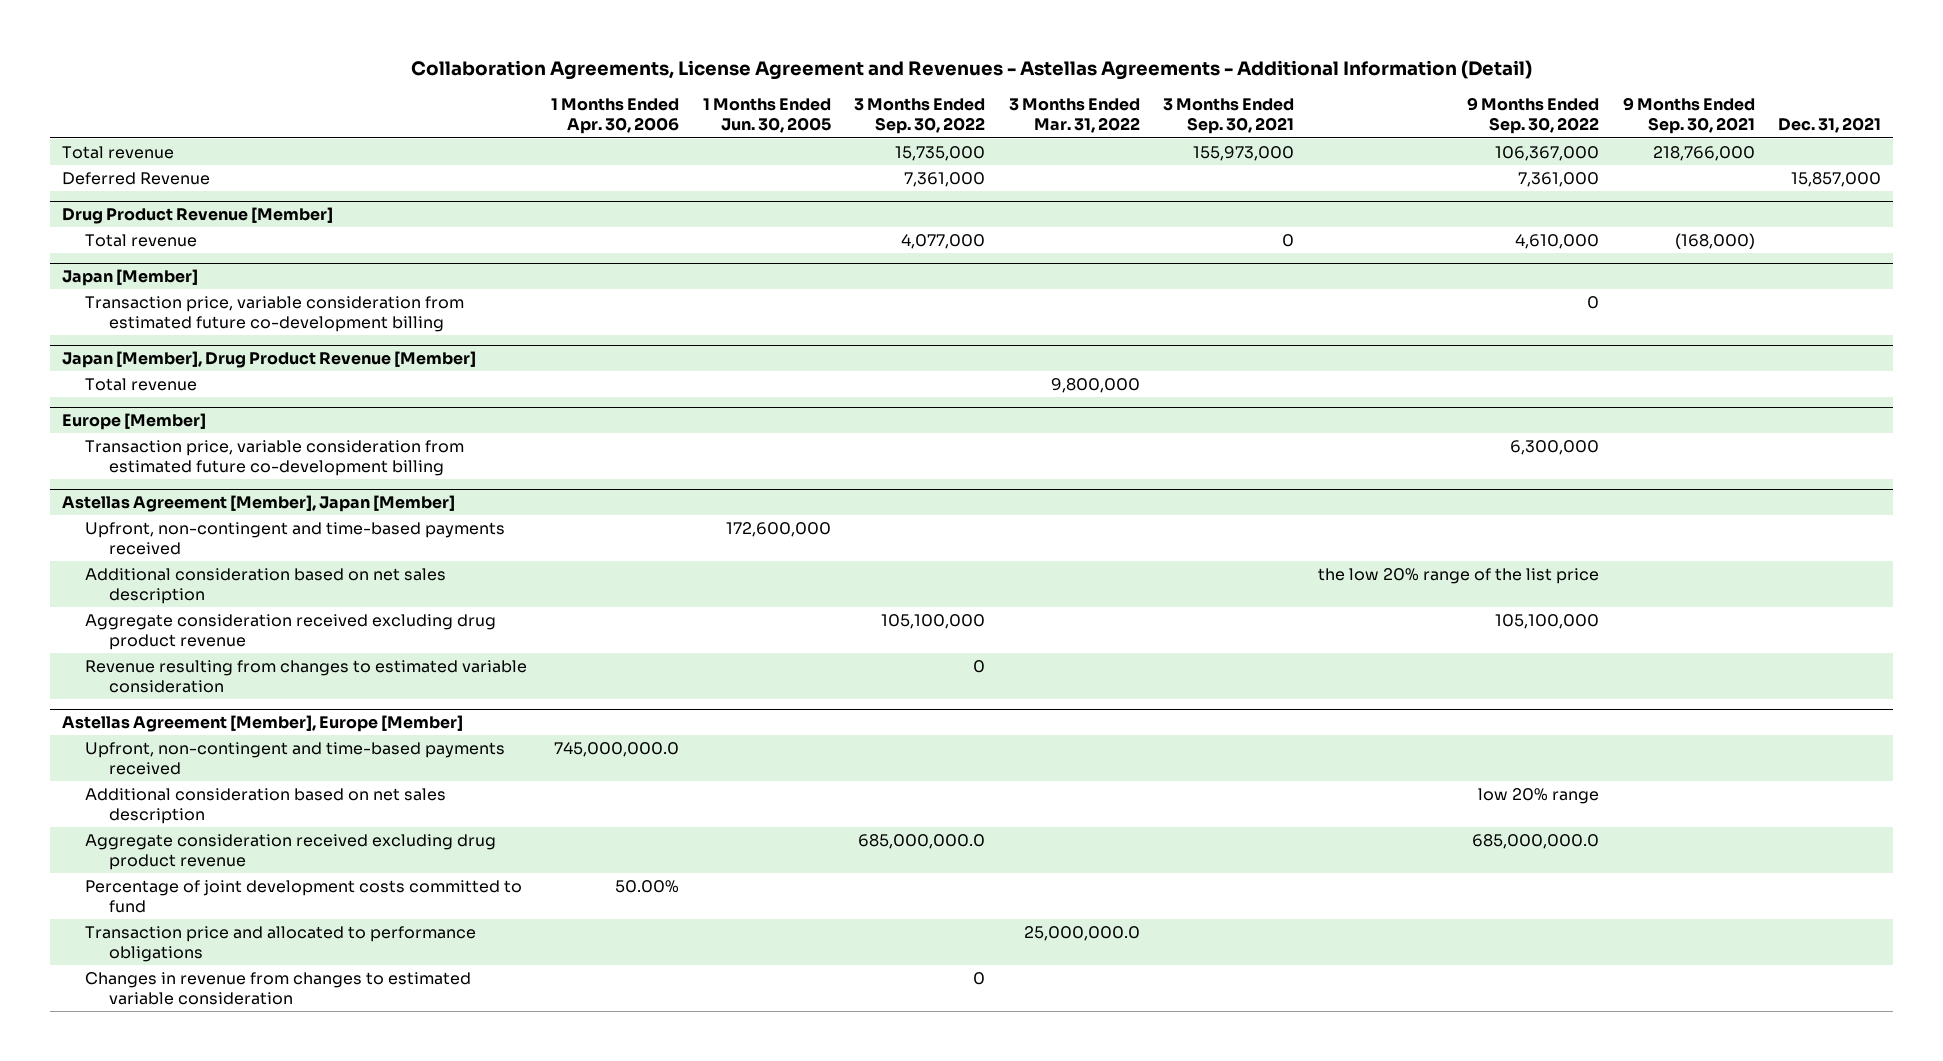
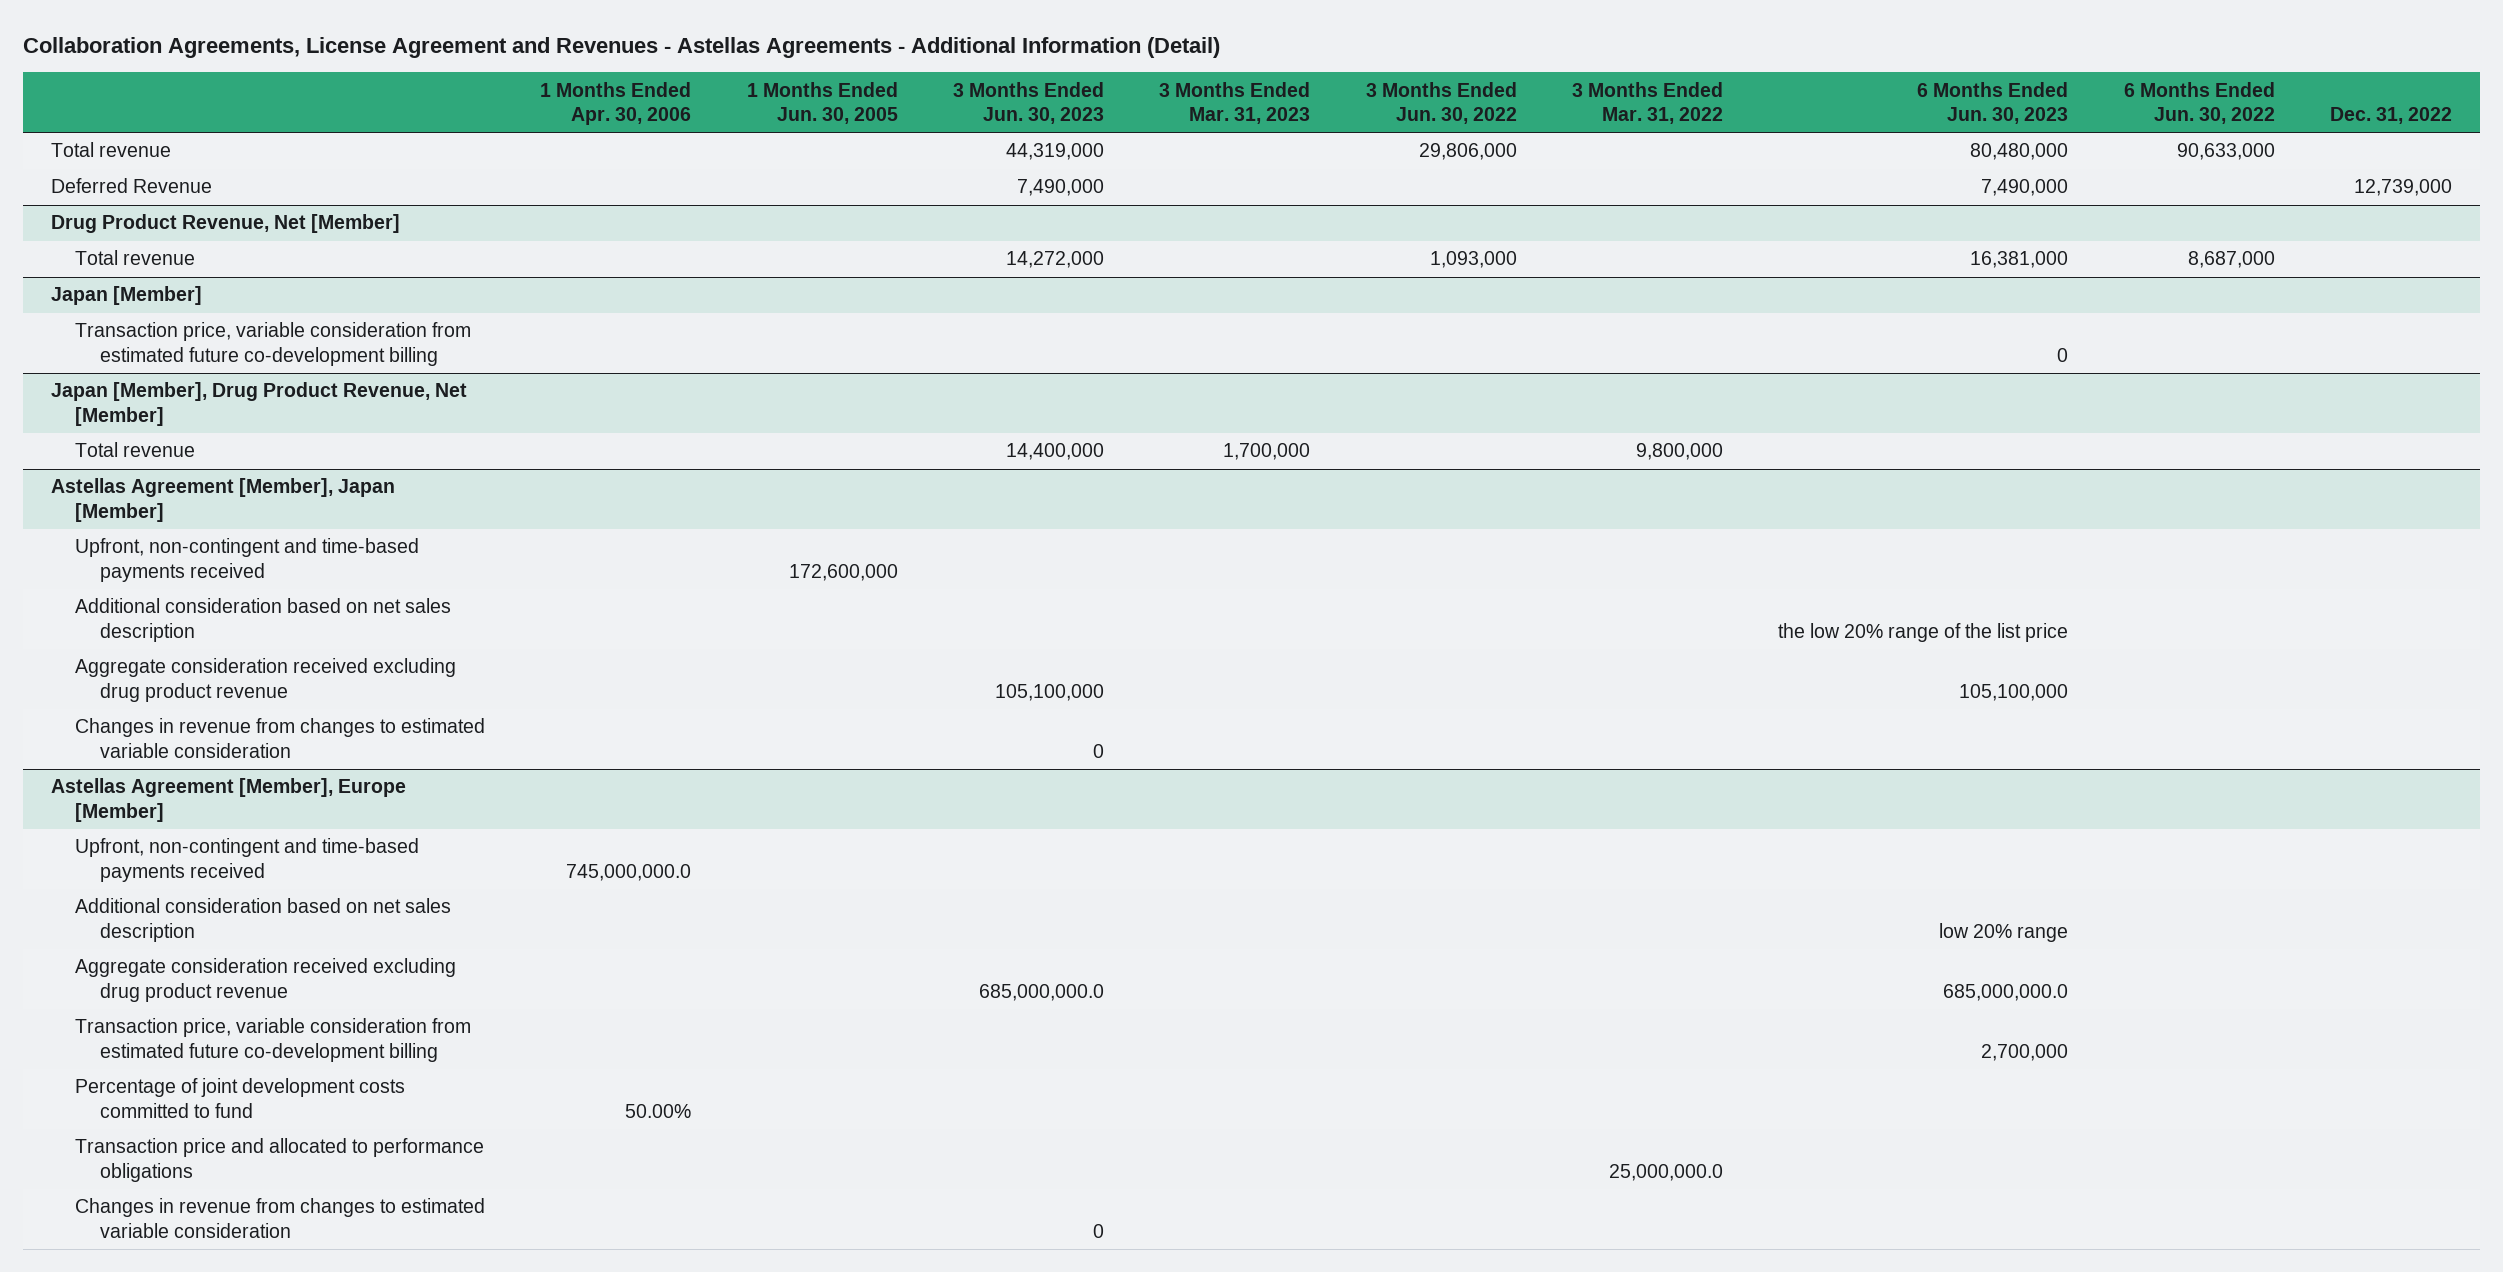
[854,98,986,135] 3 Months Ended Sep. 30, 2022 -> none
[1163,98,1295,135] 3 Months Ended Sep. 30, 2021 -> none
[1466,97,1599,135] 9 Months Ended Sep. 30, 2022 -> none
[1622,97,1755,135] 9 Months Ended Sep. 30, 2021 -> none
[1778,117,1882,134] Dec. 31, 2021 -> none
none -> [953,81,1105,125] 3 Months Ended Jun. 30, 2023
none -> [1159,81,1311,125] 3 Months Ended Mar. 31, 2023
none -> [1365,81,1517,125] 3 Months Ended Jun. 30, 2022
none -> [1917,81,2069,125] 6 Months Ended Jun. 30, 2023
none -> [2123,81,2275,125] 6 Months Ended Jun. 30, 2022
none -> [2330,107,2453,125] Dec. 31, 2022
[62,206,334,224] Drug Product Revenue [Member] -> [50,214,400,234] Drug Product Revenue, Net [Member]
[62,350,477,368] Japan [Member], Drug Product Revenue [Member] -> [50,382,467,427] Japan [Member], Drug Product Revenue, Net [Member]
[62,412,207,430] Europe [Member] -> none
[85,439,465,476] Transaction price, variable consideration from estimated future co-development billing -> none
[85,659,528,693] Revenue resulting from changes to estimated variable consideration -> [75,718,486,759] Changes in revenue from changes to estimated variable consideration
none -> [75,1018,472,1063] Transaction price, variable consideration from estimated future co-development billing

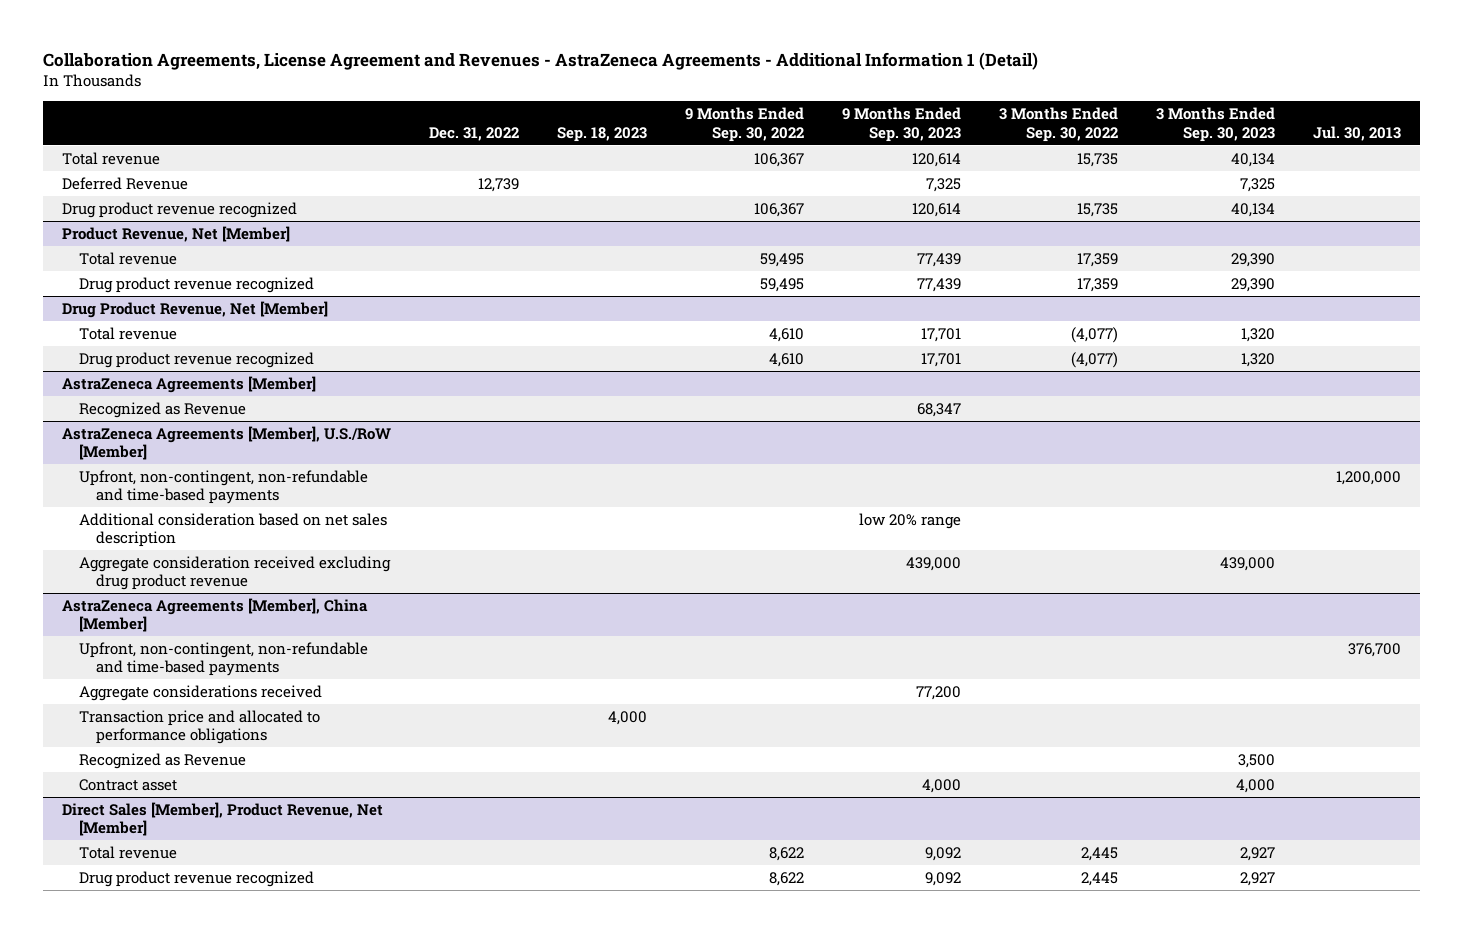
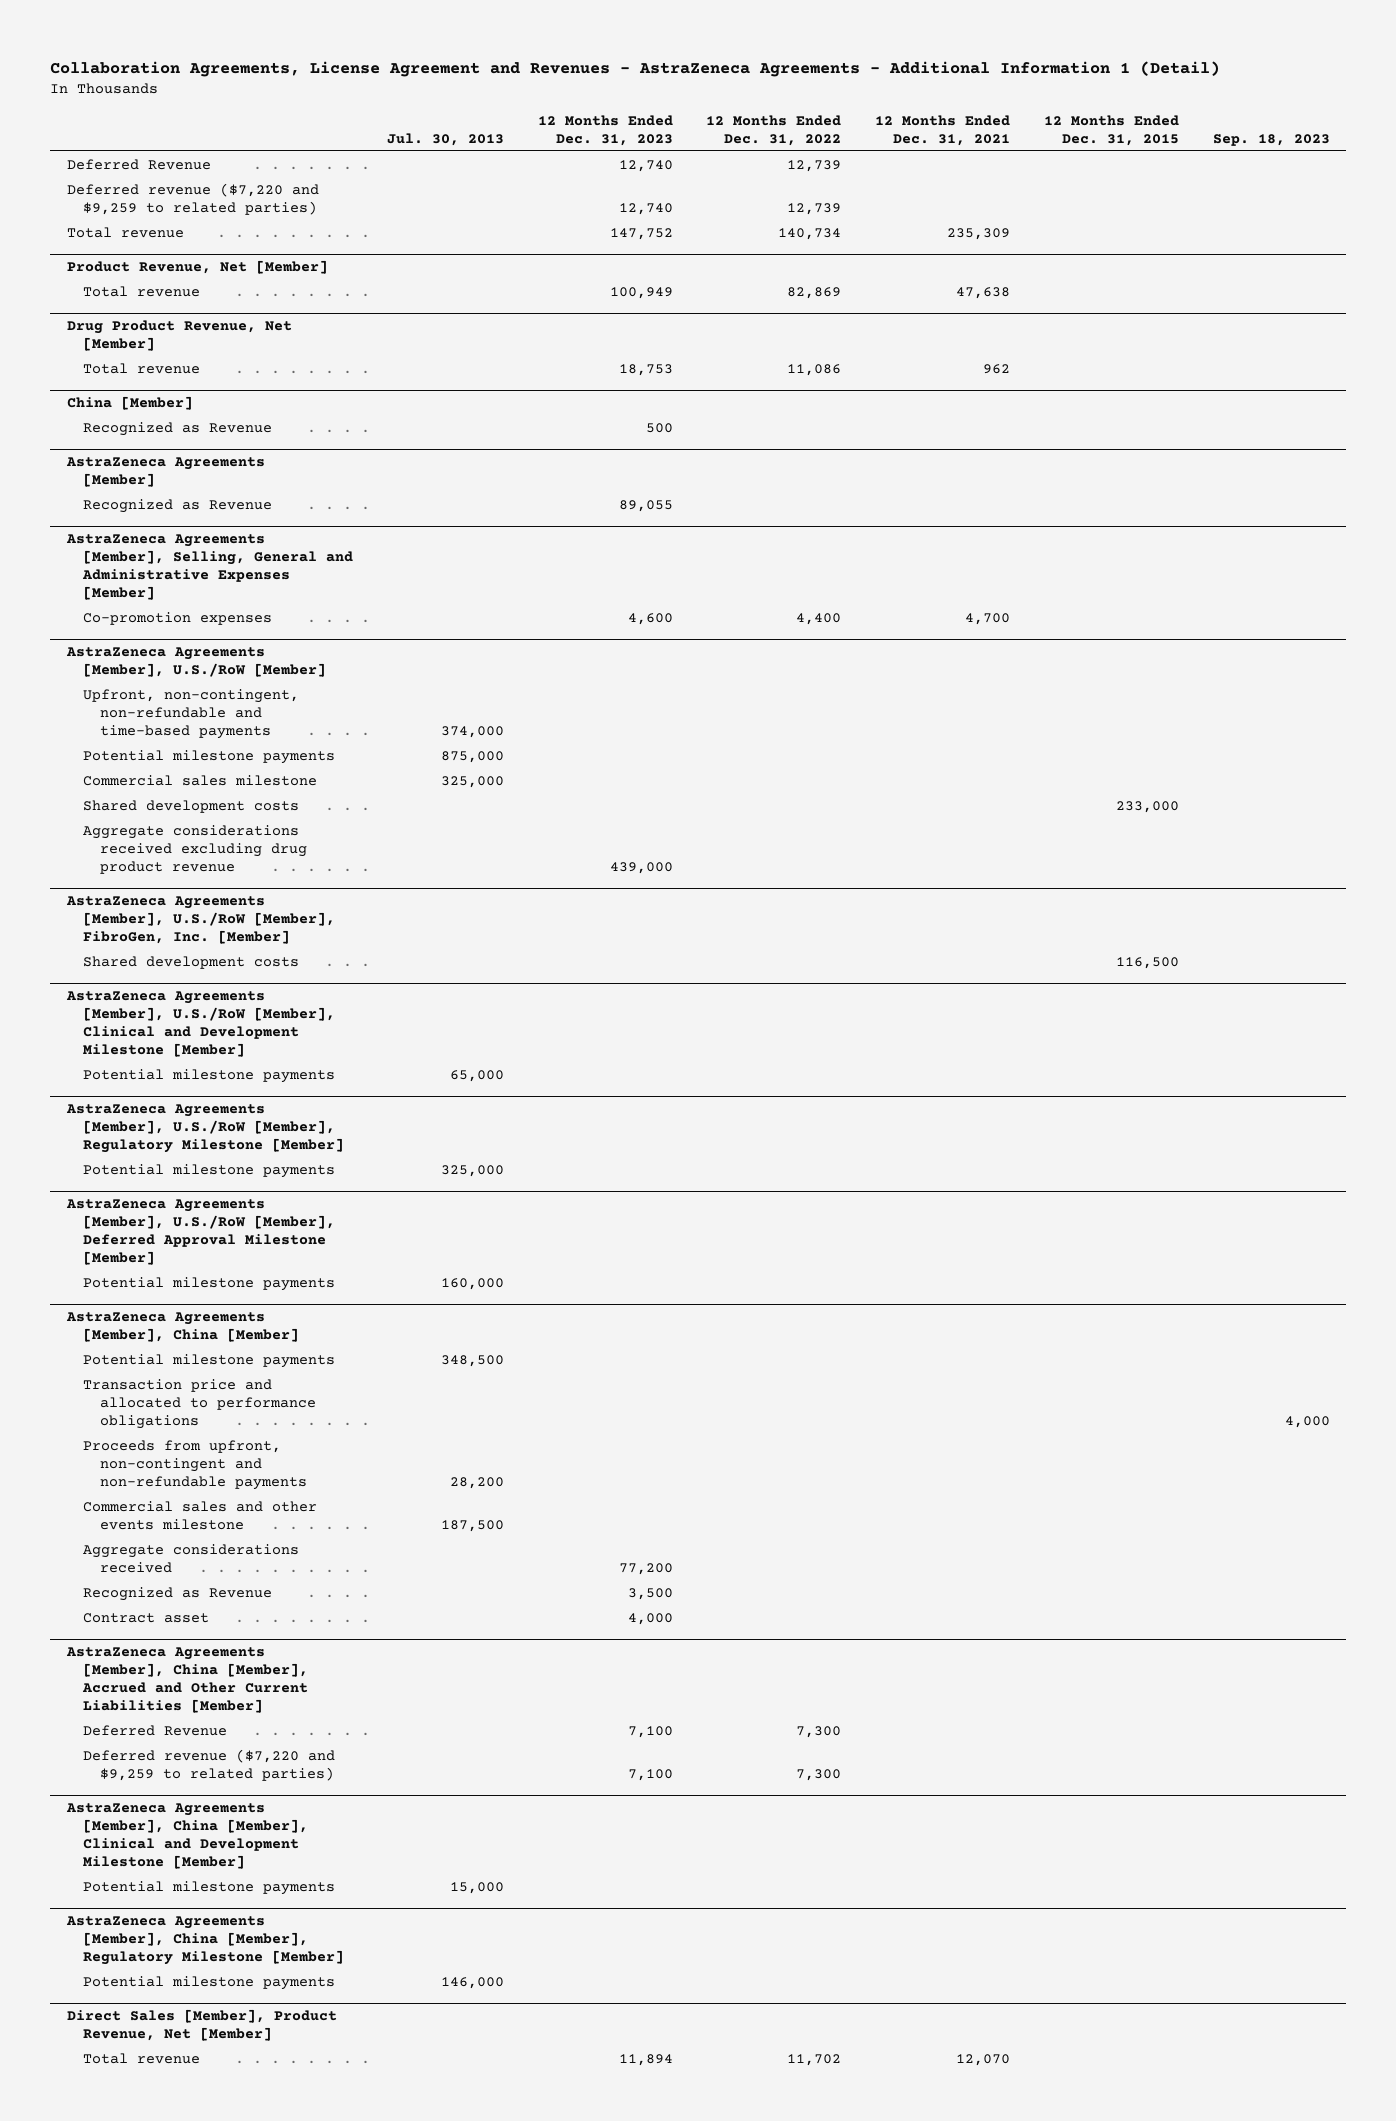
[429,126,520,141] Dec. 31, 2022 -> none
[685,107,805,142] 9 Months Ended Sep. 30, 2022 -> none
[842,107,962,142] 9 Months Ended Sep. 30, 2023 -> none
[999,107,1119,142] 3 Months Ended Sep. 30, 2022 -> none
[1156,107,1276,142] 3 Months Ended Sep. 30, 2023 -> none
none -> [537,114,673,146] 12 Months Ended Dec. 31, 2023
none -> [706,114,842,146] 12 Months Ended Dec. 31, 2022
none -> [875,114,1011,146] 12 Months Ended Dec. 31, 2021
none -> [1043,114,1179,146] 12 Months Ended Dec. 31, 2015
[62,201,298,218] Drug product revenue recognized -> none
none -> [66,182,319,215] Deferred revenue ($7,220 and $9,259 to related parties)
[62,151,161,165] Total revenue -> [66,226,184,238] Total revenue
[79,276,315,293] Drug product revenue recognized -> none
[79,351,315,368] Drug product revenue recognized -> none
none -> [66,395,193,410] China [Member]
none -> [83,421,273,436] Recognized as Revenue
none -> [65,533,354,601] AstraZeneca Agreements [Member], Selling, General and Administrative Expenses [Member]
none -> [83,611,273,625] Co-promotion expenses
[79,512,388,548] Additional consideration based on net sales description -> none
[1336,470,1402,485] 1,200,000 -> [440,726,504,739] 374,000
none -> [83,749,336,764] Potential milestone payments
none -> [83,774,318,786] Commercial sales milestone
none -> [83,799,300,813] Shared development costs
[79,555,392,591] Aggregate consideration received excluding drug product revenue -> [83,824,307,875] Aggregate considerations received excluding drug product revenue
none -> [65,895,336,945] AstraZeneca Agreements [Member], U.S./RoW [Member], FibroGen, Inc. [Member]
none -> [83,955,300,969] Shared development costs
none -> [65,990,336,1058] AstraZeneca Agreements [Member], U.S./RoW [Member], Clinical and Development Milestone [Member]
none -> [83,1068,336,1083] Potential milestone payments
none -> [65,1103,345,1154] AstraZeneca Agreements [Member], U.S./RoW [Member], Regulatory Milestone [Member]
none -> [83,1163,336,1178] Potential milestone payments
none -> [65,1198,336,1266] AstraZeneca Agreements [Member], U.S./RoW [Member], Deferred Approval Milestone [Member]
none -> [83,1276,336,1291] Potential milestone payments
[79,641,369,677] Upfront, non-contingent, non-refundable and time-based payments -> none
none -> [83,1353,336,1368] Potential milestone payments
none -> [83,1439,307,1491] Proceeds from upfront, non-contingent and non-refundable payments
none -> [83,1500,318,1530] Commercial sales and other events milestone
[79,684,323,701] Aggregate considerations received -> [83,1543,300,1573] Aggregate considerations received
none -> [65,1646,309,1714] AstraZeneca Agreements [Member], China [Member], Accrued and Other Current Liabilities [Member]
none -> [83,1724,228,1736] Deferred Revenue
none -> [83,1748,336,1781] Deferred revenue ($7,220 and $9,259 to related parties)
none -> [65,1802,309,1870] AstraZeneca Agreements [Member], China [Member], Clinical and Development Milestone [Member]
none -> [83,1880,336,1895] Potential milestone payments
none -> [65,1915,345,1966] AstraZeneca Agreements [Member], China [Member], Regulatory Milestone [Member]
none -> [83,1975,336,1990] Potential milestone payments
[79,870,315,887] Drug product revenue recognized -> none

